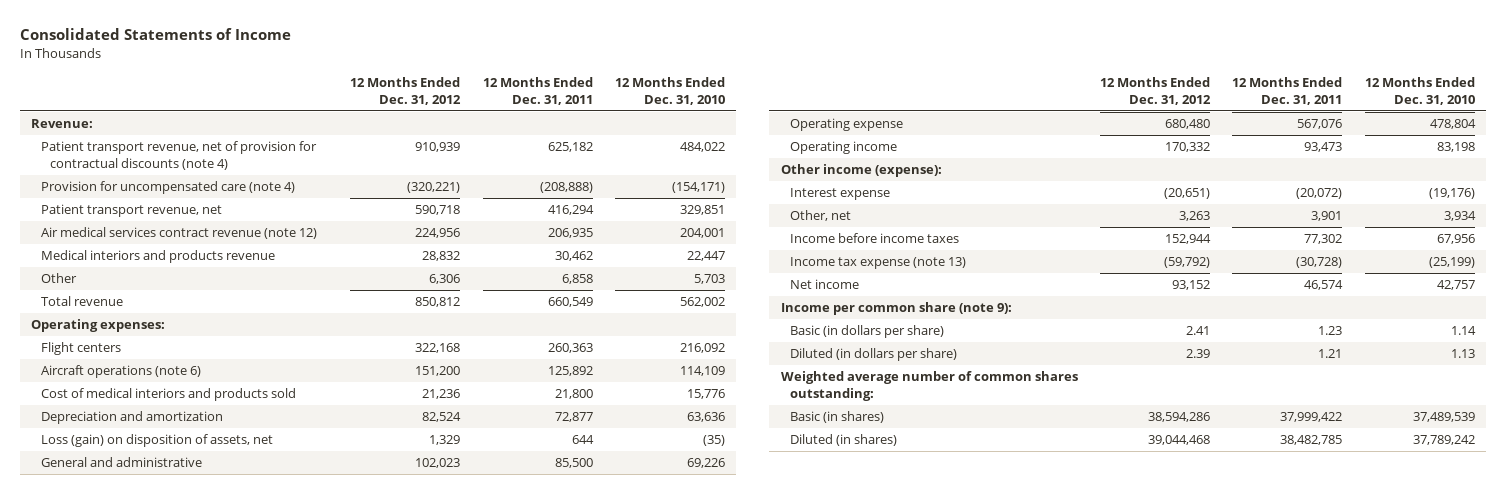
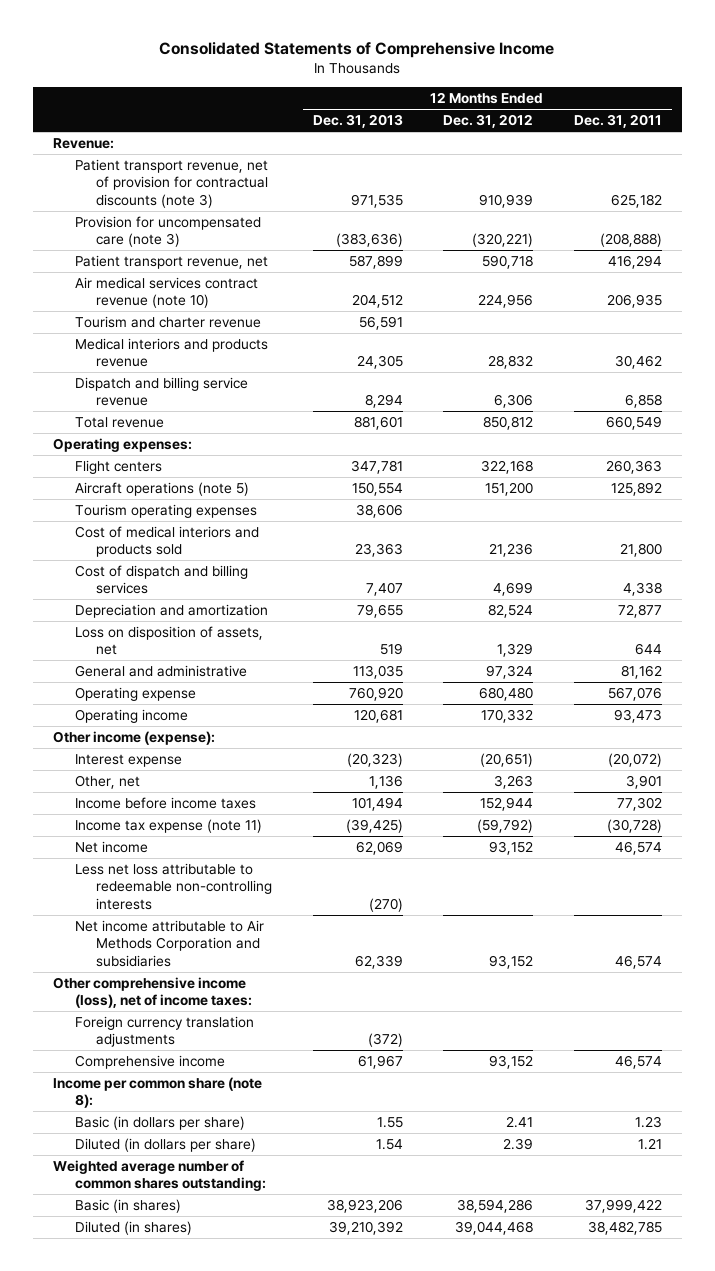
[19,28,291,41] Consolidated Statements of Income -> [159,42,555,59] Consolidated Statements of Comprehensive Income
[615,77,726,106] 12 Months Ended Dec. 31, 2010 -> none
none -> [312,114,403,129] Dec. 31, 2013
[40,141,317,170] Patient transport revenue, net of provision for contractual discounts (note 4) -> [74,158,269,208] Patient transport revenue, net of provision for contractual discounts (note 3)
[40,181,295,195] Provision for uncompensated care (note 4) -> [74,215,261,248] Provision for uncompensated care (note 3)
[40,227,317,240] Air medical services contract revenue (note 12) -> [74,276,258,309] Air medical services contract revenue (note 10)
none -> [74,315,261,328] Tourism and charter revenue
[40,273,77,284] Other -> [74,376,248,407] Dispatch and billing service revenue
[40,365,201,379] Aircraft operations (note 6) -> [74,481,249,496] Aircraft operations (note 5)
none -> [74,503,257,518] Tourism operating expenses
none -> [74,564,248,595] Cost of dispatch and billing services
[40,434,273,448] Loss (gain) on disposition of assets, net -> [74,625,263,656] Loss on disposition of assets, net
[415,458,461,469] 102,023 -> [486,664,534,679] 97,324
[554,458,593,469] 85,500 -> [620,664,662,679] 81,162
[790,257,967,270] Income tax expense (note 13) -> [74,818,262,833] Income tax expense (note 11)
none -> [74,862,273,910] Less net loss attributable to redeemable non-controlling interests
none -> [74,919,264,967] Net income attributable to Air Methods Corporation and subsidiaries
none -> [52,976,252,1009] Other comprehensive income (loss), net of income taxes:
none -> [74,1015,254,1048] Foreign currency translation adjustments
none -> [74,1054,225,1069] Comprehensive income
[780,302,1012,316] Income per common share (note 9): -> [52,1076,262,1109] Income per common share (note 8):

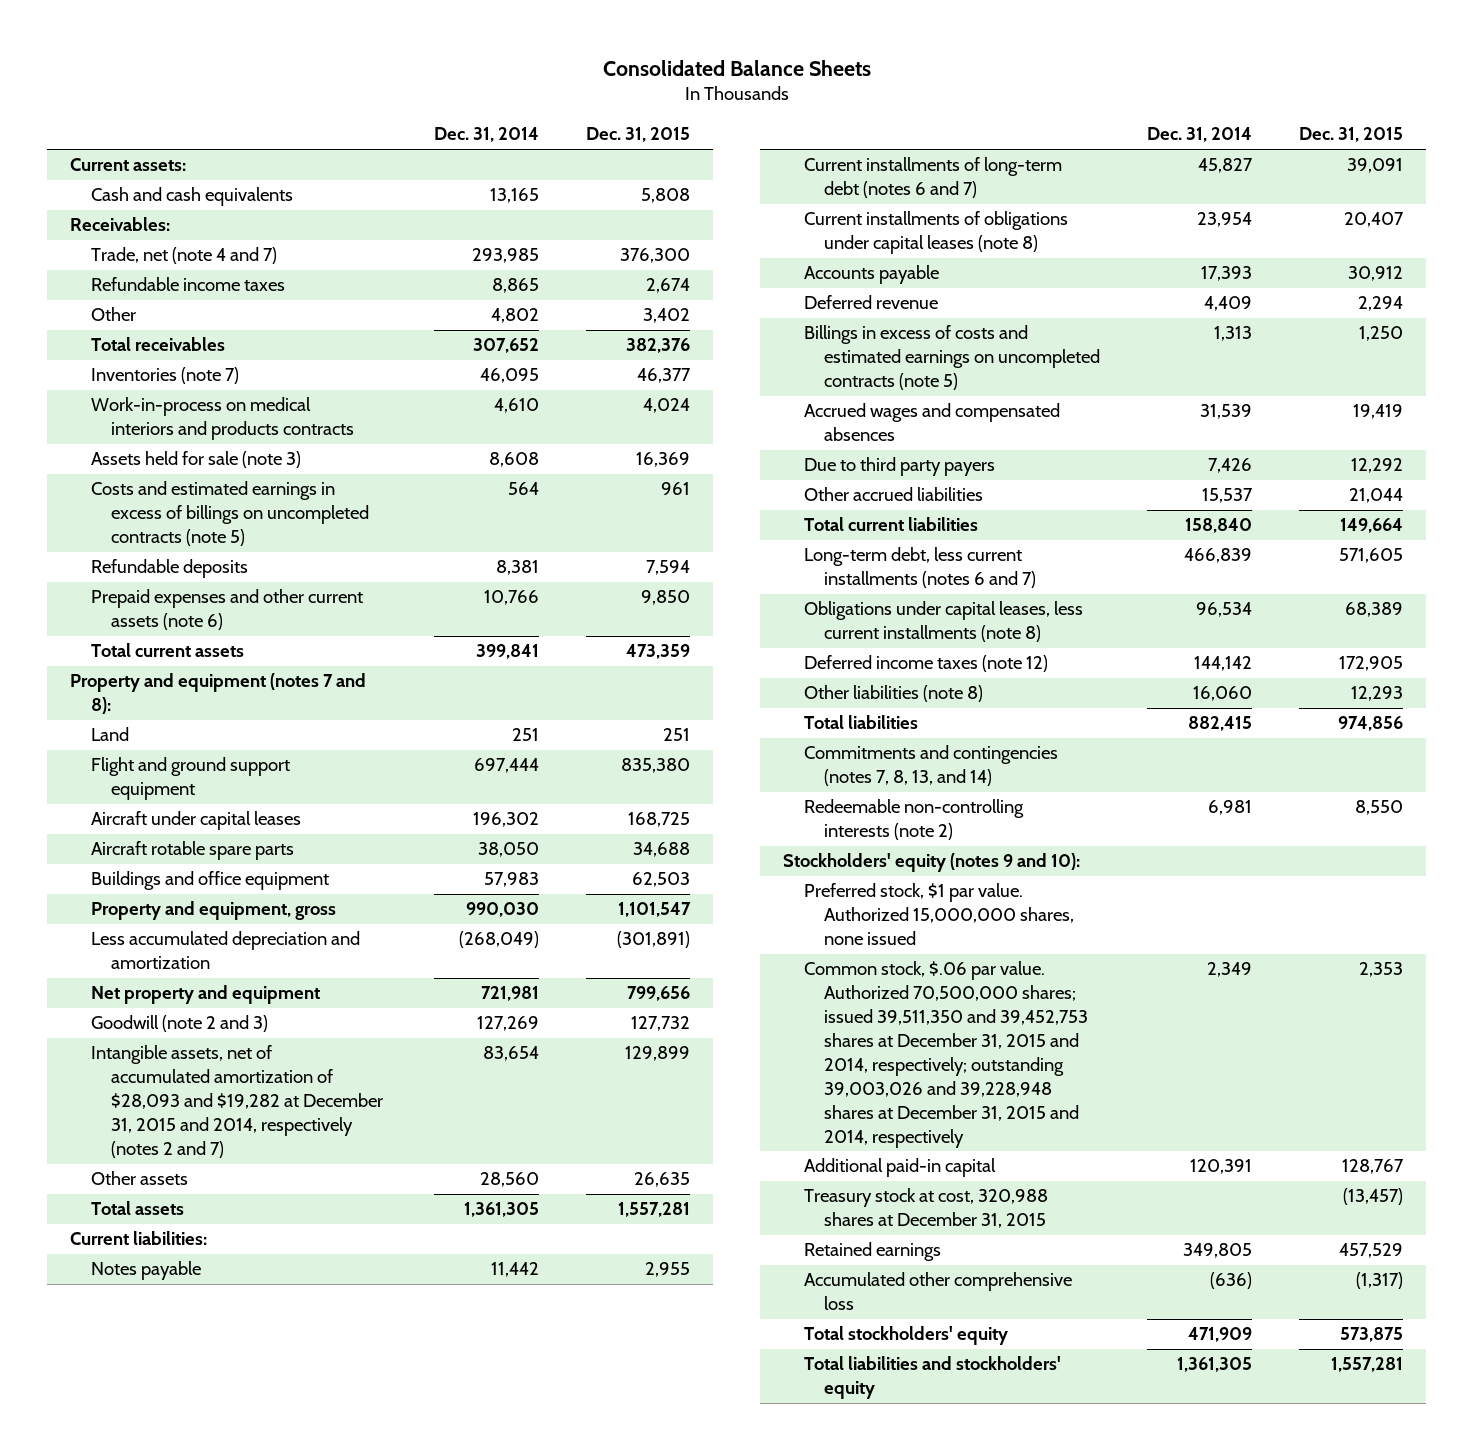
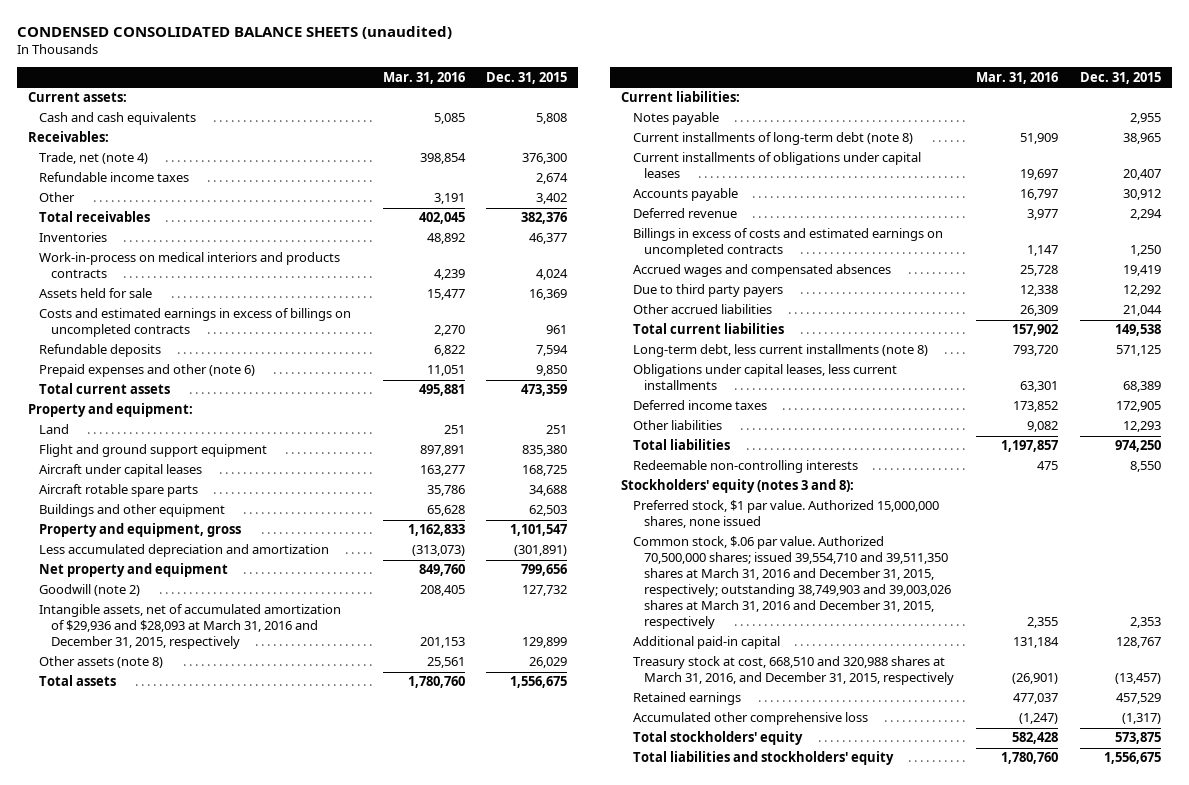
[602,59,871,76] Consolidated Balance Sheets -> [17,26,453,40] CONDENSED CONSOLIDATED BALANCE SHEETS (unaudited)
[434,127,540,143] Dec. 31, 2014 -> none
none -> [382,71,465,84] Mar. 31, 2016
[90,247,277,265] Trade, net (note 4 and 7) -> [39,152,149,165] Trade, net (note 4)
[90,367,239,385] Inventories (note 7) -> [39,232,108,243] Inventories
[90,451,301,469] Assets held for sale (note 3) -> [39,288,153,299] Assets held for sale
[90,481,370,547] Costs and estimated earnings in excess of billings on uncompleted contracts (note 5) -> [39,308,352,338] Costs and estimated earnings in excess of billings on uncompleted contracts
[90,589,363,631] Prepaid expenses and other current assets (note 6) -> [39,364,256,378] Prepaid expenses and other (note 6)
[70,673,367,715] Property and equipment (notes 7 and 8): -> [27,403,193,418] Property and equipment:
[90,871,329,891] Buildings and office equipment -> [39,504,226,518] Buildings and other equipment
[90,1015,268,1033] Goodwill (note 2 and 3) -> [39,584,141,597] Goodwill (note 2)
[90,1045,384,1159] Intangible assets, net of accumulated amortization of $28,093 and $19,282 at December 31, 2015 and 2014, respectively (notes 2 and 7) -> [39,604,342,650] Intangible assets, net of accumulated amortization of $29,936 and $28,093 at March 31, 2016 and December 31, 2015, respectively
[90,1171,188,1186] Other assets -> [39,656,164,669] Other assets (note 8)
[634,1172,691,1188] 26,635 -> [529,657,568,669] 26,029
[618,1202,691,1218] 1,557,281 -> [510,676,568,689] 1,556,675
[803,157,1062,199] Current installments of long-term debt (notes 6 and 7) -> [632,132,913,146] Current installments of long-term debt (note 8)
[1346,158,1403,174] 39,091 -> [1122,133,1161,145] 38,965
[803,211,1068,255] Current installments of obligations under capital leases (note 8) -> [632,152,921,179] Current installments of obligations under capital leases
[803,325,1101,391] Billings in excess of costs and estimated earnings on uncompleted contracts (note 5) -> [632,228,943,258] Billings in excess of costs and estimated earnings on uncompleted contracts
[803,745,1058,787] Commitments and contingencies (notes 7, 8, 13, and 14) -> none
[1339,518,1403,534] 149,664 -> [1114,324,1161,337] 149,538
[803,547,1037,589] Long-term debt, less current installments (notes 6 and 7) -> [632,344,928,358] Long-term debt, less current installments (note 8)
[1338,548,1403,564] 571,605 -> [1115,345,1161,357] 571,125
[803,601,1083,643] Obligations under capital leases, less current installments (note 8) -> [632,364,897,391] Obligations under capital leases, less current installments
[803,655,1048,673] Deferred income taxes (note 12) -> [632,400,767,411] Deferred income taxes
[803,685,983,703] Other liabilities (note 8) -> [632,420,722,431] Other liabilities
[1337,716,1403,732] 974,856 -> [1114,440,1161,453] 974,250
[803,799,1024,841] Redeemable non-controlling interests (note 2) -> [632,460,858,474] Redeemable non-controlling interests
[783,853,1081,873] Stockholders' equity (notes 9 and 10): -> [621,479,855,494] Stockholders' equity (notes 3 and 8):
[803,961,1089,1148] Common stock, $.06 par value. Authorized 70,500,000 shares; issued 39,511,350 and 39,452,753 shares at December 31, 2015 and 2014, respectively; outstanding 39,003,026 and 39,228,948 shares at December 31, 2015 and 2014, respectively -> [632,536,952,630] Common stock, $.06 par value. Authorized 70,500,000 shares; issued 39,554,710 and 39,511,350 shares at March 31, 2016 and December 31, 2015, respectively; outstanding 38,749,903 and 39,003,026 shares at March 31, 2016 and December 31, 2015, respectively
[803,1188,1048,1229] Treasury stock at cost, 320,988 shares at December 31, 2015 -> [632,656,955,686] Treasury stock at cost, 668,510 and 320,988 shares at March 31, 2016, and December 31, 2015, respectively
[1330,1357,1403,1373] 1,557,281 -> [1103,752,1161,765] 1,556,675

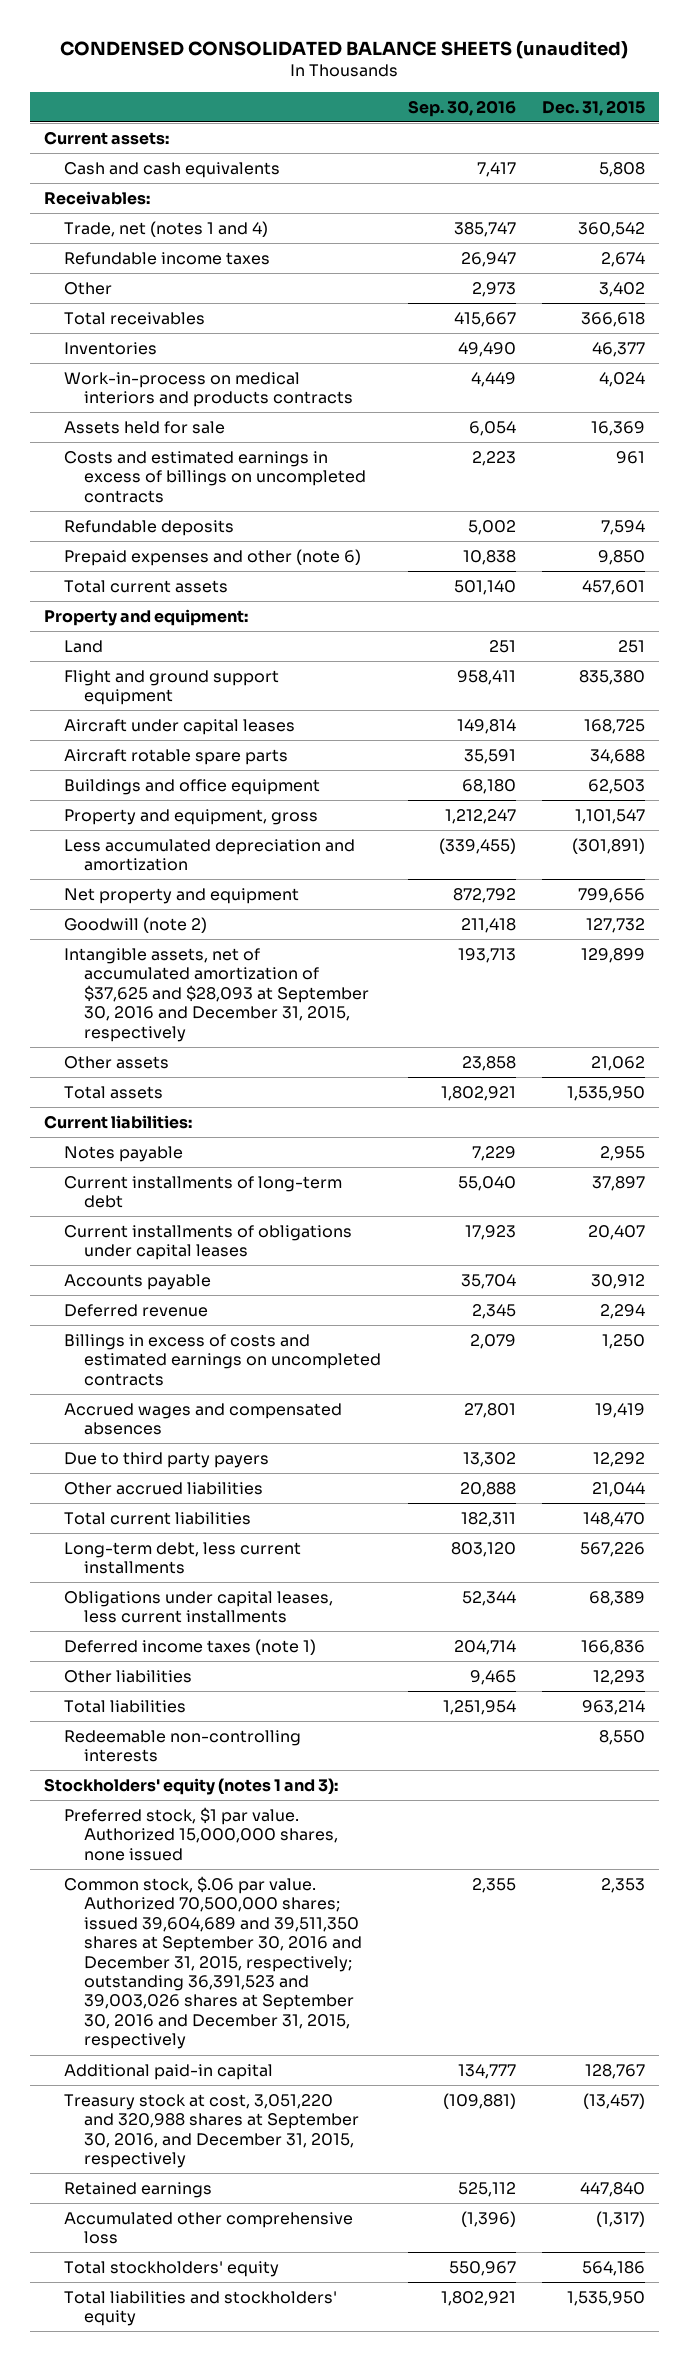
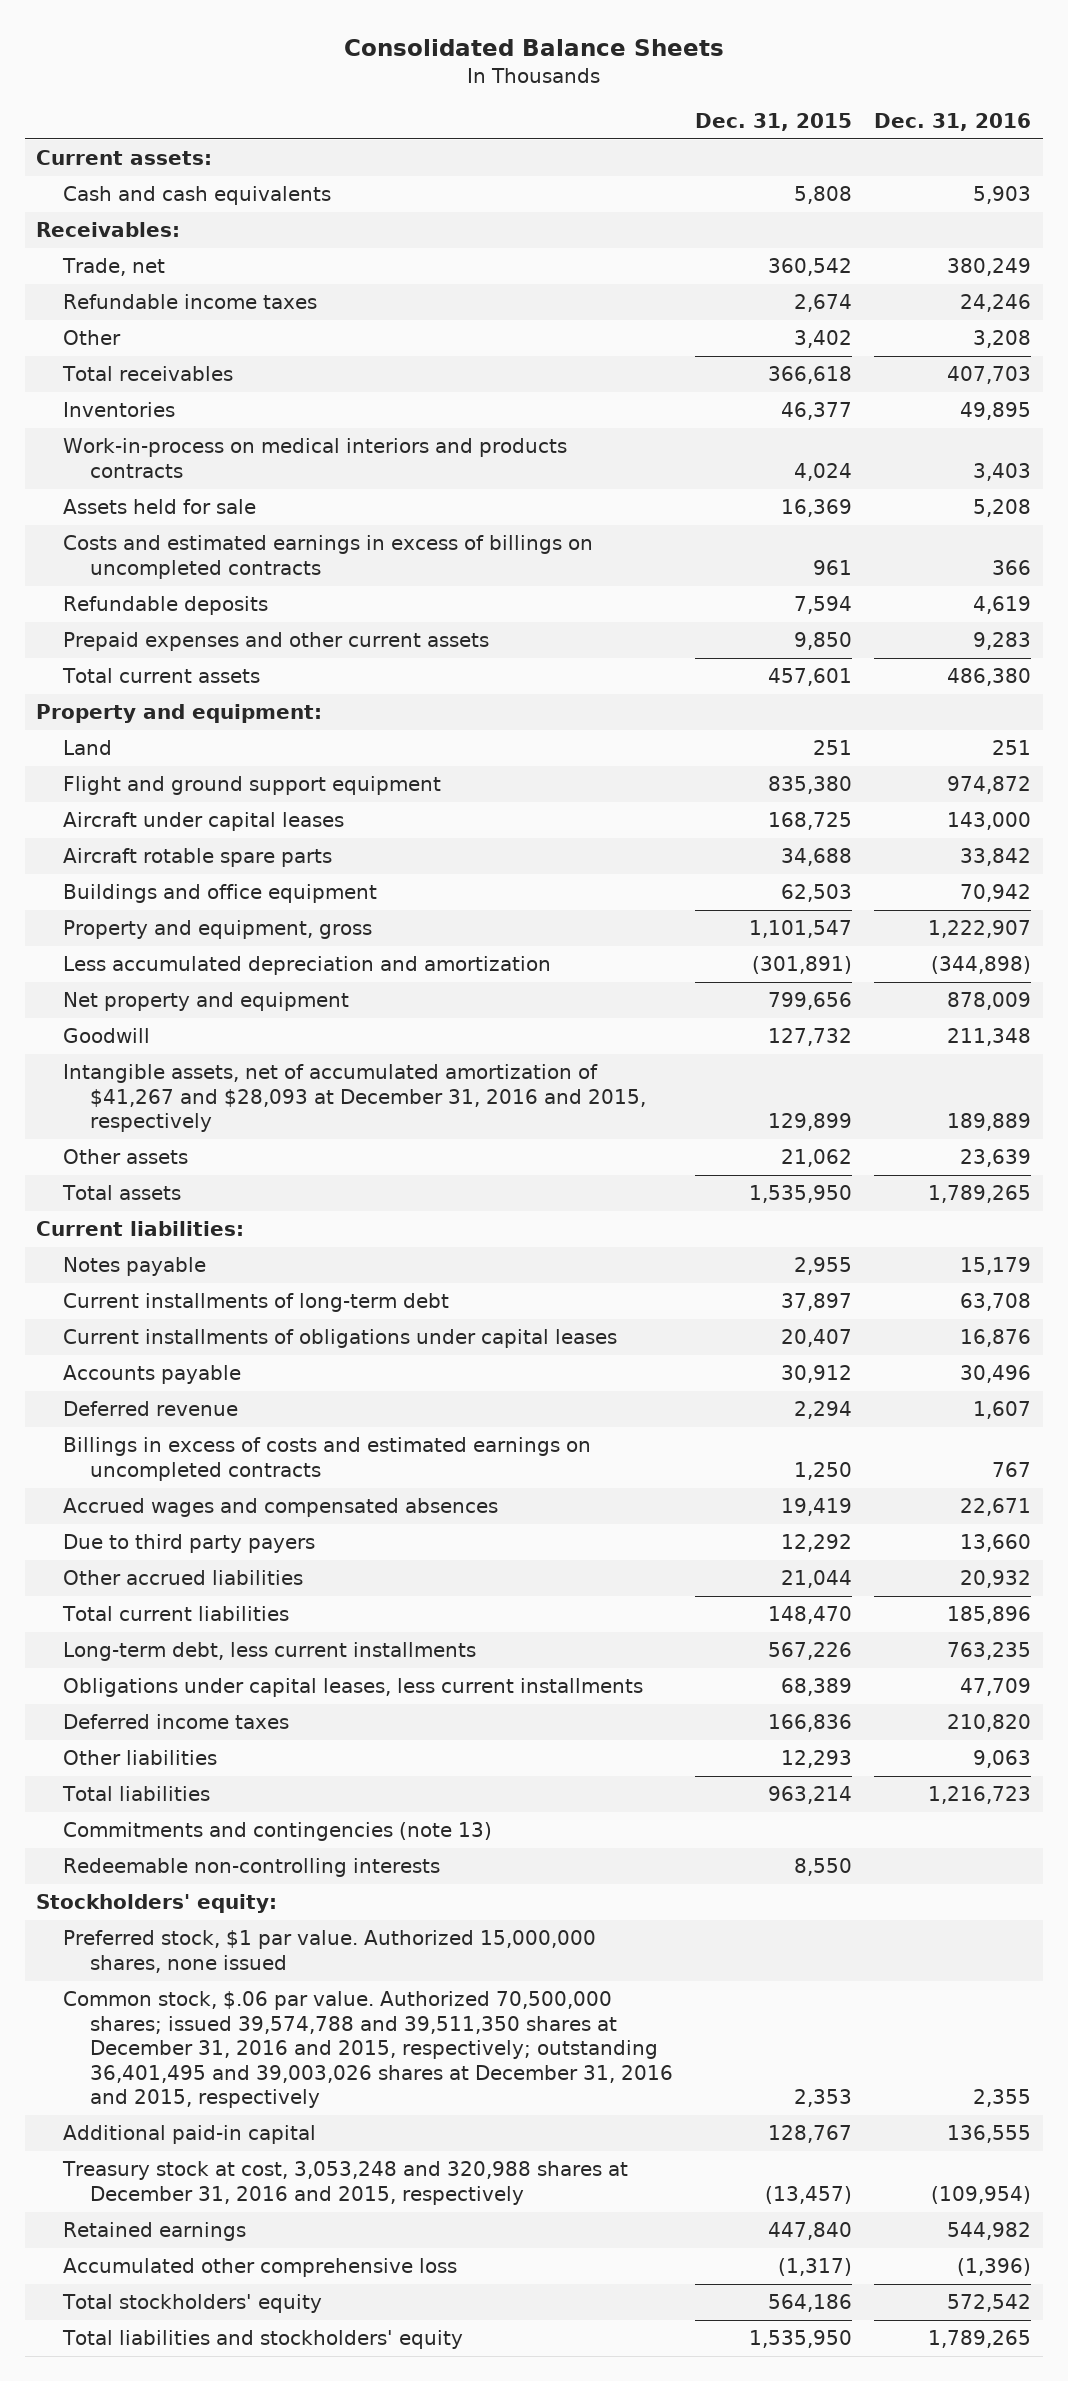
[60,40,629,59] CONDENSED CONSOLIDATED BALANCE SHEETS (unaudited) -> [343,38,724,56] Consolidated Balance Sheets
[407,99,516,117] Sep. 30, 2016 -> none
none -> [874,112,1032,131] Dec. 31, 2016
[63,220,268,237] Trade, net (notes 1 and 4) -> [62,258,166,277] Trade, net
[63,548,361,566] Prepaid expenses and other (note 6) -> [63,632,490,652] Prepaid expenses and other current assets
[63,916,207,933] Goodwill (note 2) -> [63,1028,151,1044] Goodwill
[63,947,370,1042] Intangible assets, net of accumulated amortization of $37,625 and $28,093 at September 30, 2016 and December 31, 2015, respectively -> [63,1064,646,1133] Intangible assets, net of accumulated amortization of $41,267 and $28,093 at December 31, 2016 and 2015, respectively
[63,1638,316,1655] Deferred income taxes (note 1) -> [63,1714,290,1730] Deferred income taxes
none -> [63,1822,493,1842] Commitments and contingencies (note 13)
[43,1777,338,1795] Stockholders' equity (notes 1 and 3): -> [36,1894,278,1914] Stockholders' equity:
[63,1875,363,2050] Common stock, $.06 par value. Authorized 70,500,000 shares; issued 39,604,689 and 39,511,350 shares at September 30, 2016 and December 31, 2015, respectively; outstanding 36,391,523 and 39,003,026 shares at September 30, 2016 and December 31, 2015, respectively -> [63,1991,673,2109] Common stock, $.06 par value. Authorized 70,500,000 shares; issued 39,574,788 and 39,511,350 shares at December 31, 2016 and 2015, respectively; outstanding 36,401,495 and 39,003,026 shares at December 31, 2016 and 2015, respectively
[63,2093,360,2169] Treasury stock at cost, 3,051,220 and 320,988 shares at September 30, 2016, and December 31, 2015, respectively -> [62,2161,629,2205] Treasury stock at cost, 3,053,248 and 320,988 shares at December 31, 2016 and 2015, respectively

